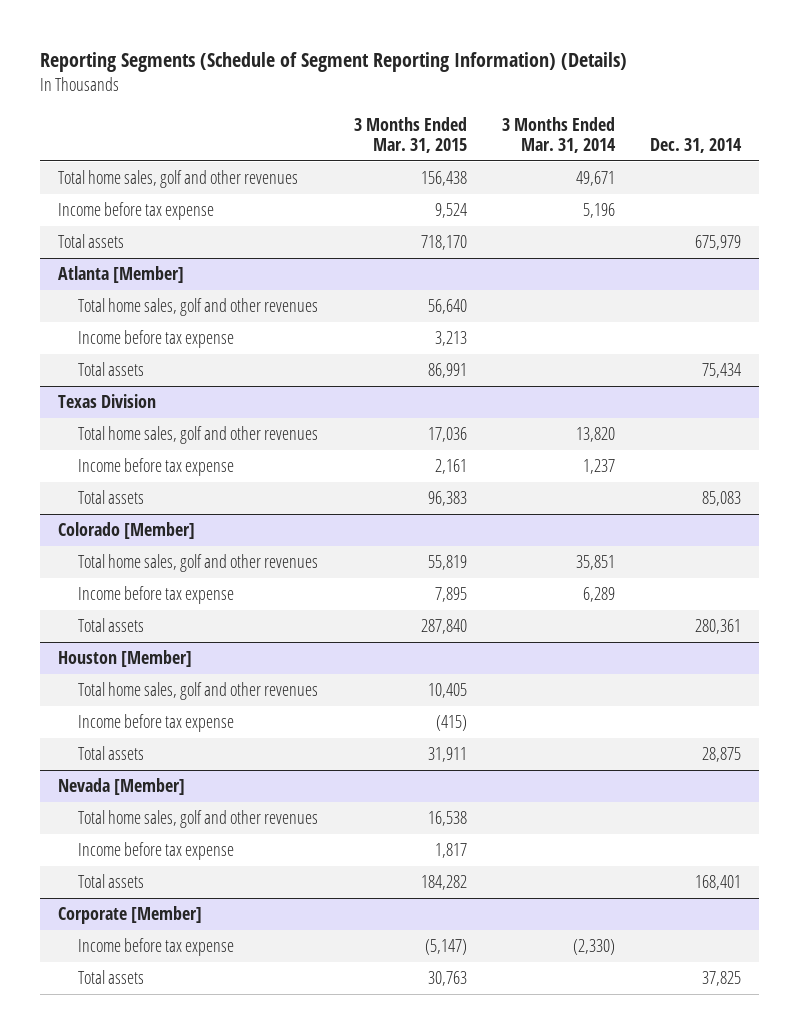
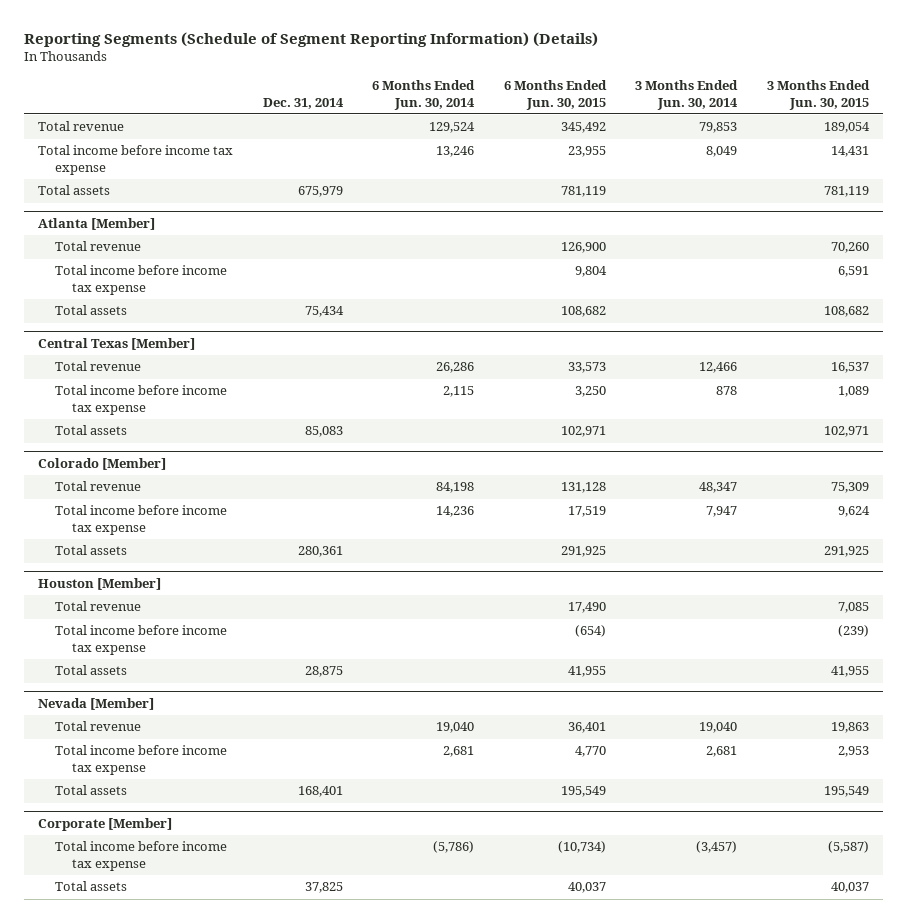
[353,116,467,153] 3 Months Ended Mar. 31, 2015 -> none
[501,116,616,153] 3 Months Ended Mar. 31, 2014 -> none
none -> [372,80,476,110] 6 Months Ended Jun. 30, 2014
none -> [503,80,607,110] 6 Months Ended Jun. 30, 2015
none -> [635,80,739,110] 3 Months Ended Jun. 30, 2014
none -> [766,80,870,110] 3 Months Ended Jun. 30, 2015
[58,170,299,189] Total home sales, golf and other revenues -> [38,121,125,132] Total revenue
[58,202,215,221] Income before tax expense -> [38,145,234,175] Total income before income tax expense
[78,298,319,317] Total home sales, golf and other revenues -> [55,241,142,252] Total revenue
[78,330,235,349] Income before tax expense -> [55,265,228,295] Total income before income tax expense
[58,394,157,409] Texas Division -> [38,337,196,350] Central Texas [Member]
[78,426,319,445] Total home sales, golf and other revenues -> [55,361,142,372] Total revenue
[78,458,235,477] Income before tax expense -> [55,385,228,415] Total income before income tax expense
[78,554,319,573] Total home sales, golf and other revenues -> [55,481,142,492] Total revenue
[78,586,235,605] Income before tax expense -> [55,505,228,535] Total income before income tax expense
[78,682,319,701] Total home sales, golf and other revenues -> [55,601,142,612] Total revenue
[78,714,235,733] Income before tax expense -> [55,625,228,655] Total income before income tax expense
[78,810,319,829] Total home sales, golf and other revenues -> [55,721,142,732] Total revenue
[78,842,235,861] Income before tax expense -> [55,745,228,775] Total income before income tax expense
[78,938,235,957] Income before tax expense -> [55,841,228,871] Total income before income tax expense

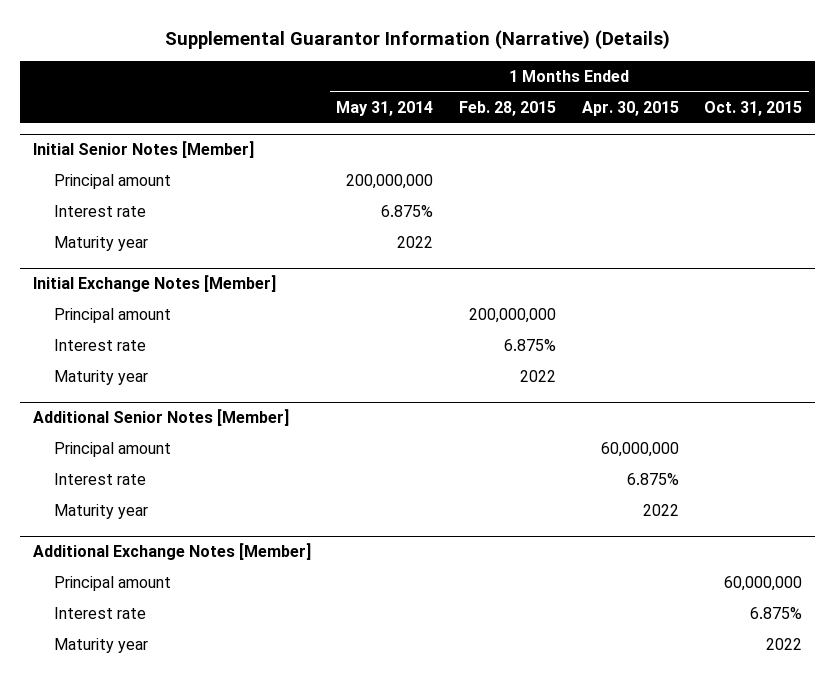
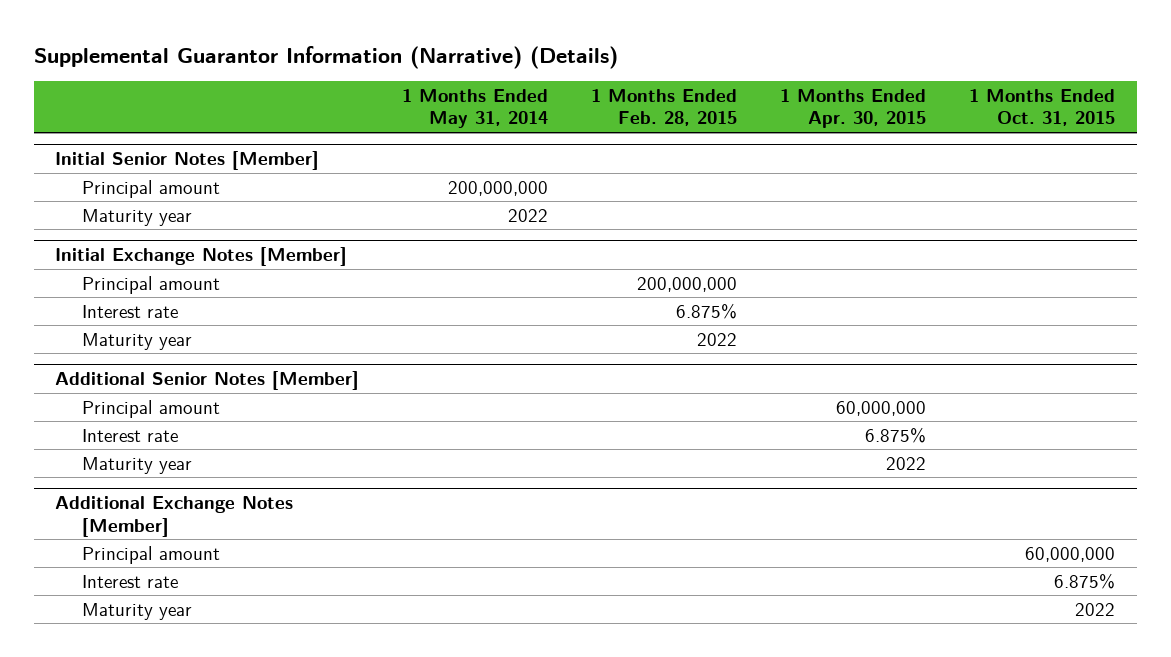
[53,205,146,218] Interest rate -> none

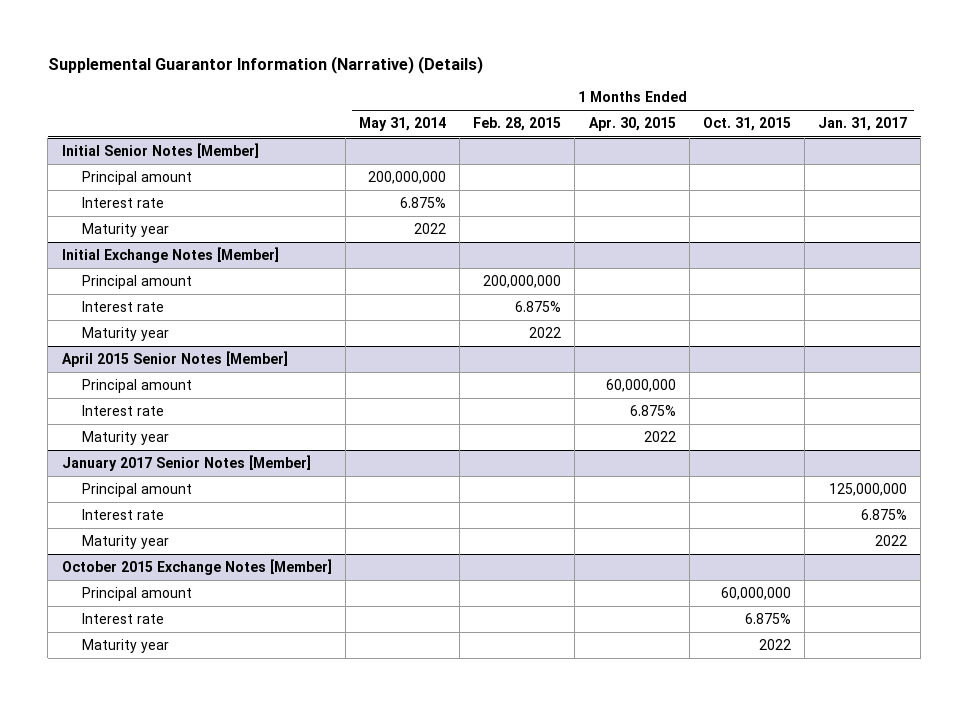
none -> [818,117,908,132] Jan. 31, 2017
none -> [81,197,164,209] Interest rate
[55,370,360,390] Additional Senior Notes [Member] -> [61,351,288,368] April 2015 Senior Notes [Member]
none -> [61,455,311,472] January 2017 Senior Notes [Member]
none -> [81,483,192,498] Principal amount
none -> [81,509,164,521] Interest rate
none -> [81,535,169,550] Maturity year
[55,495,294,537] Additional Exchange Notes [Member] -> [61,559,332,576] October 2015 Exchange Notes [Member]

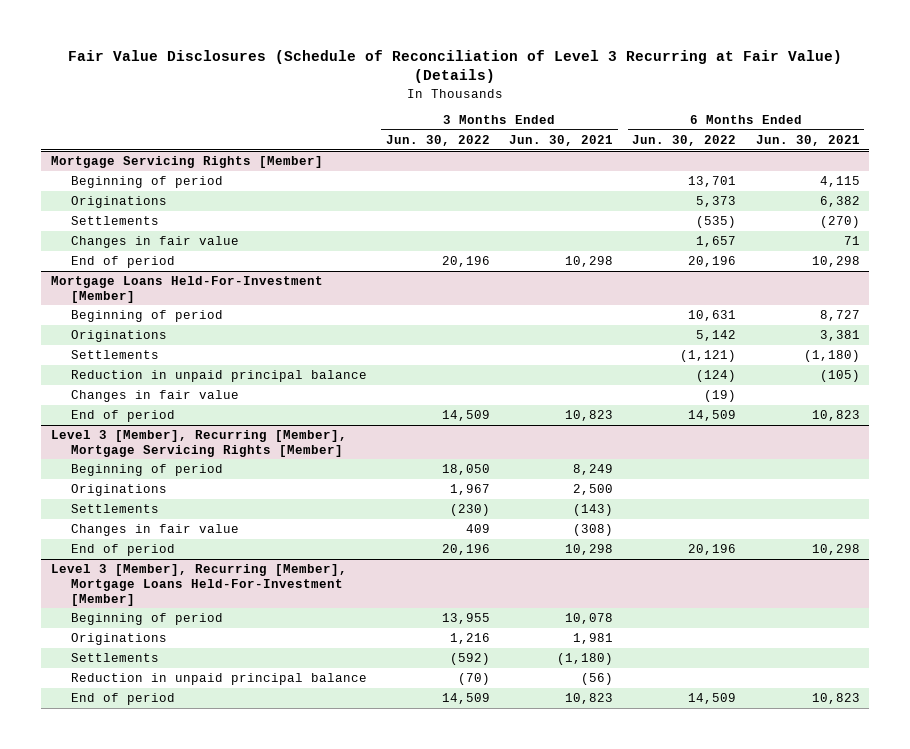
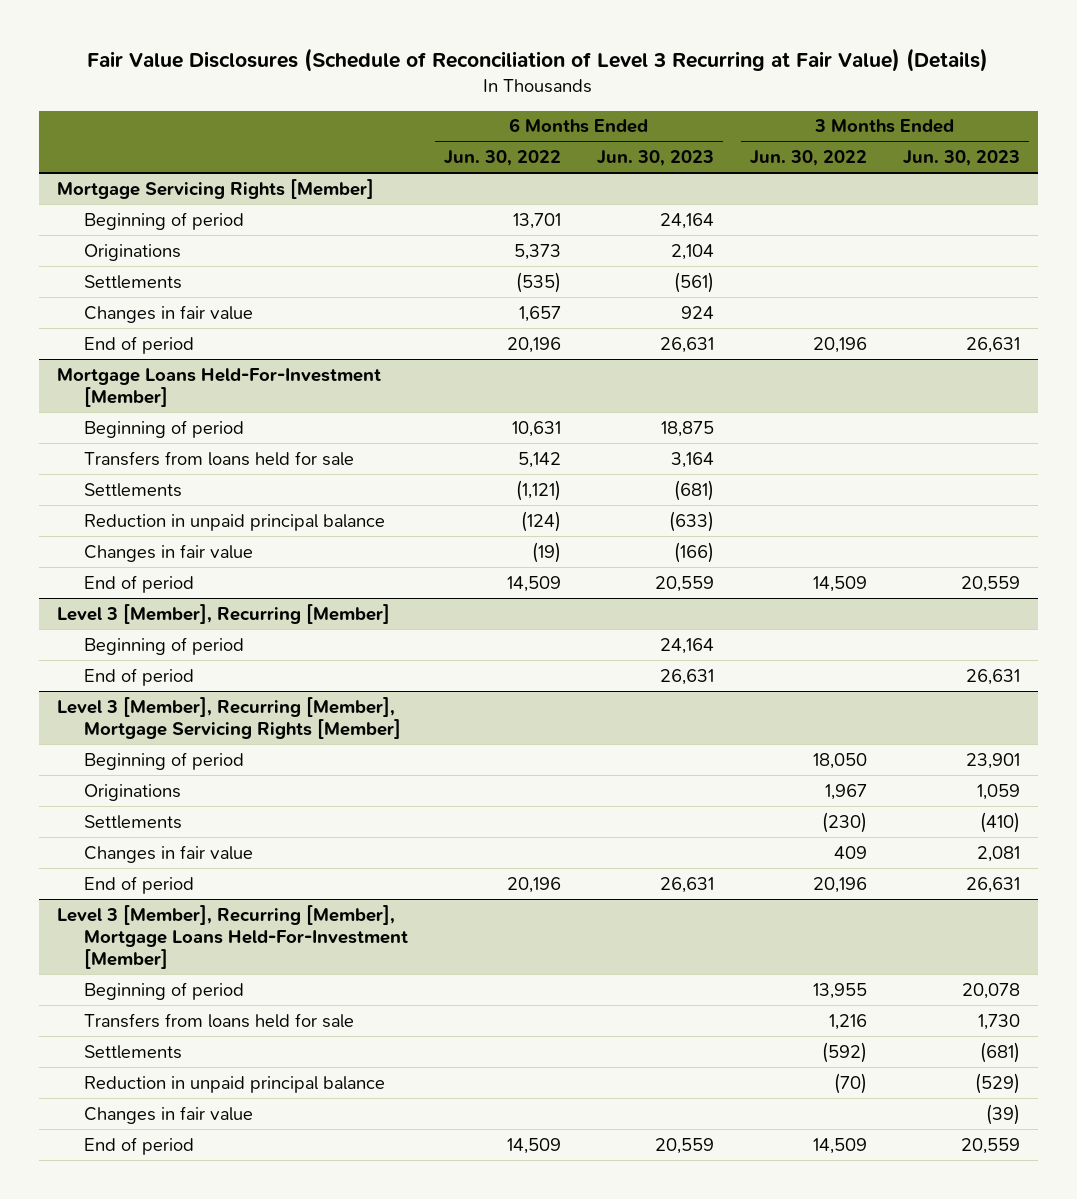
[509,134,614,146] Jun. 30, 2021 -> none
[755,134,860,146] Jun. 30, 2021 -> none
none -> [596,150,714,167] Jun. 30, 2023
none -> [902,150,1020,167] Jun. 30, 2023
[70,329,167,342] Originations -> [83,450,354,466] Transfers from loans held for sale
none -> [56,603,390,624] Level 3 [Member], Recurring [Member]
none -> [83,636,244,655] Beginning of period
none -> [83,667,194,686] End of period
[70,632,167,645] Originations -> [83,1012,354,1028] Transfers from loans held for sale
none -> [83,1105,253,1124] Changes in fair value

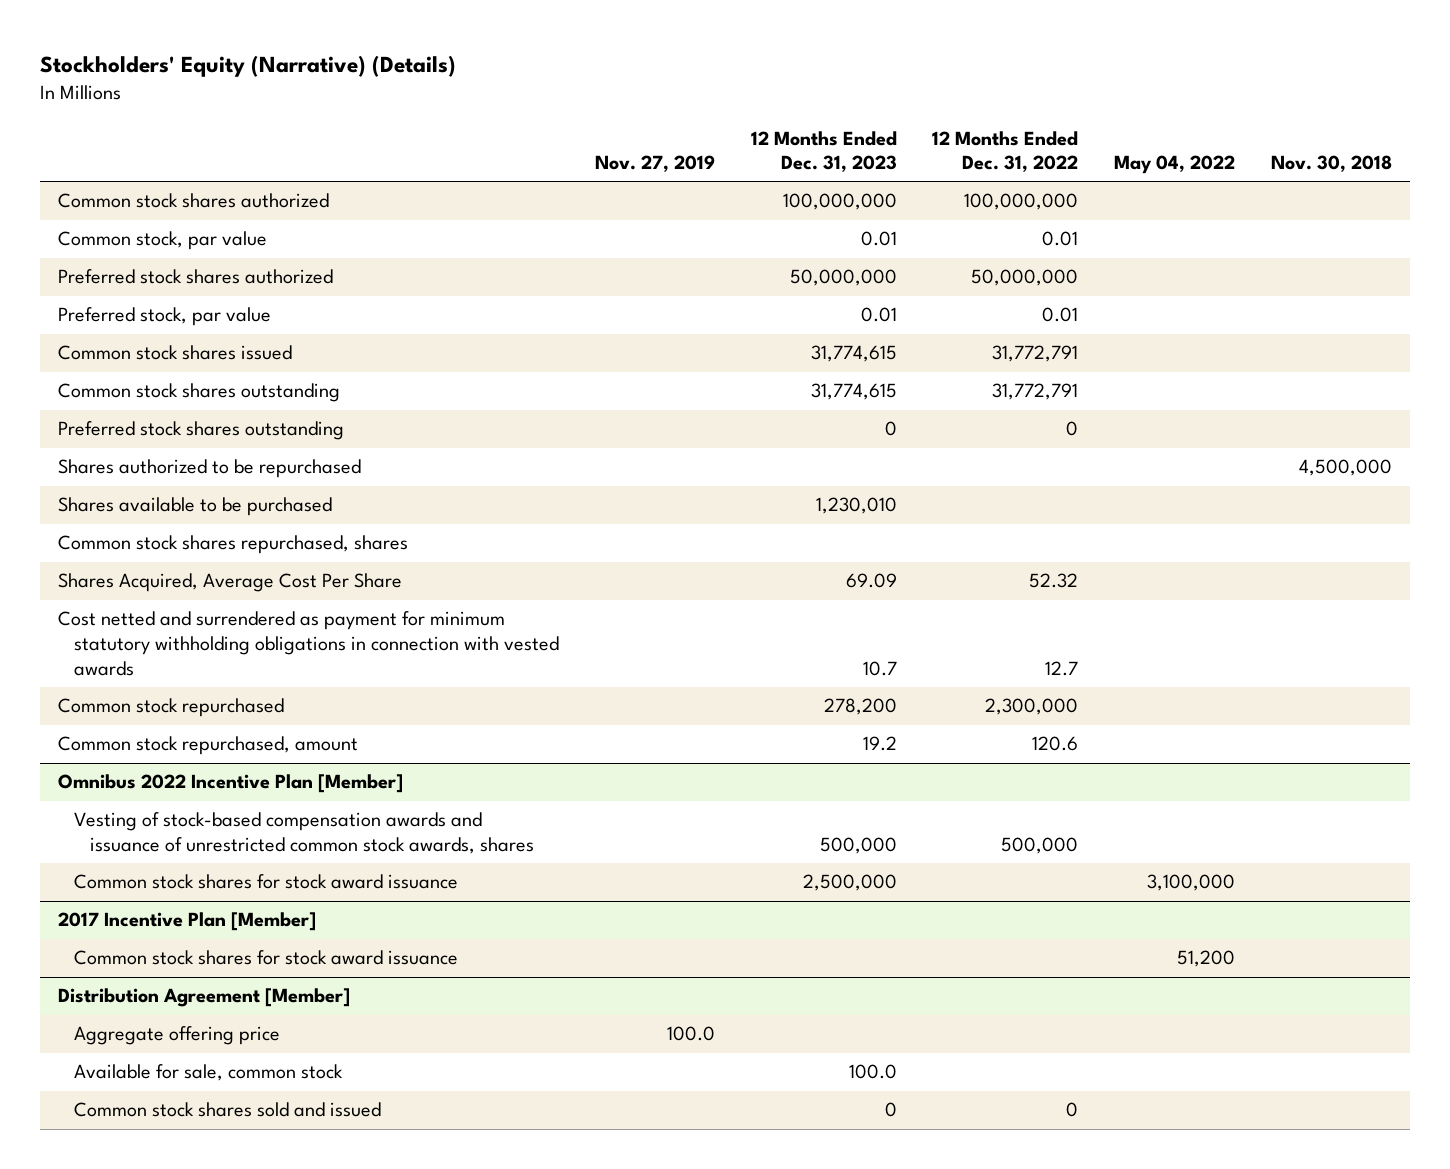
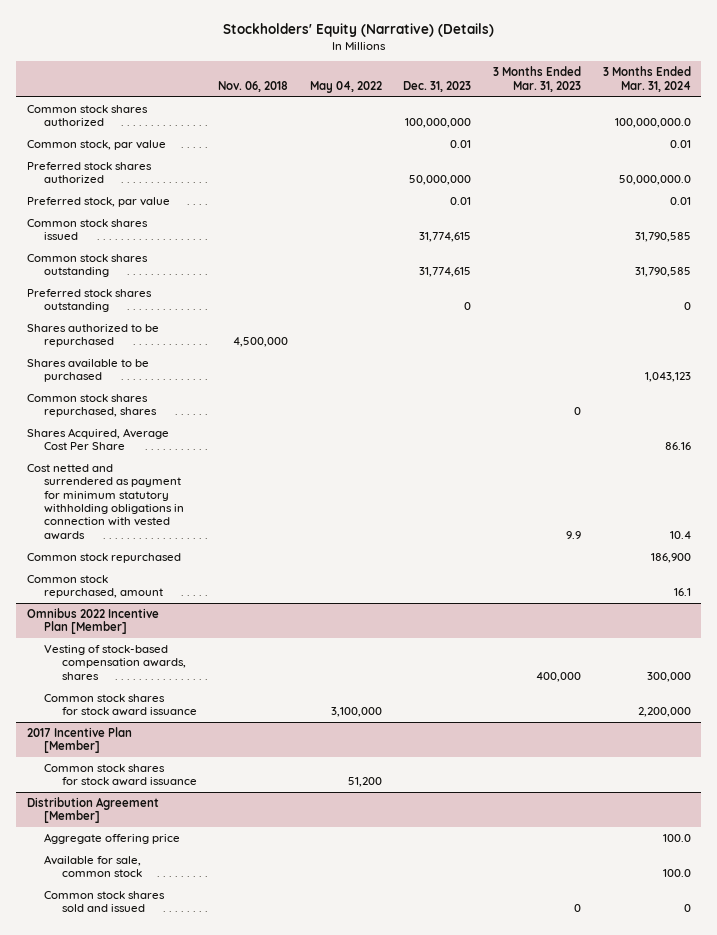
[594,155,715,173] Nov. 27, 2019 -> none
[750,130,897,173] 12 Months Ended Dec. 31, 2023 -> none
[932,130,1079,173] 12 Months Ended Dec. 31, 2022 -> none
[1270,155,1392,173] Nov. 30, 2018 -> none
none -> [218,80,289,92] Nov. 06, 2018
none -> [403,80,472,92] Dec. 31, 2023
none -> [492,66,581,92] 3 Months Ended Mar. 31, 2023
none -> [602,66,691,92] 3 Months Ended Mar. 31, 2024
[74,812,535,855] Vesting of stock-based compensation awards and issuance of unrestricted common stock awards, shares -> [44,645,186,680] Vesting of stock-based compensation awards, shares

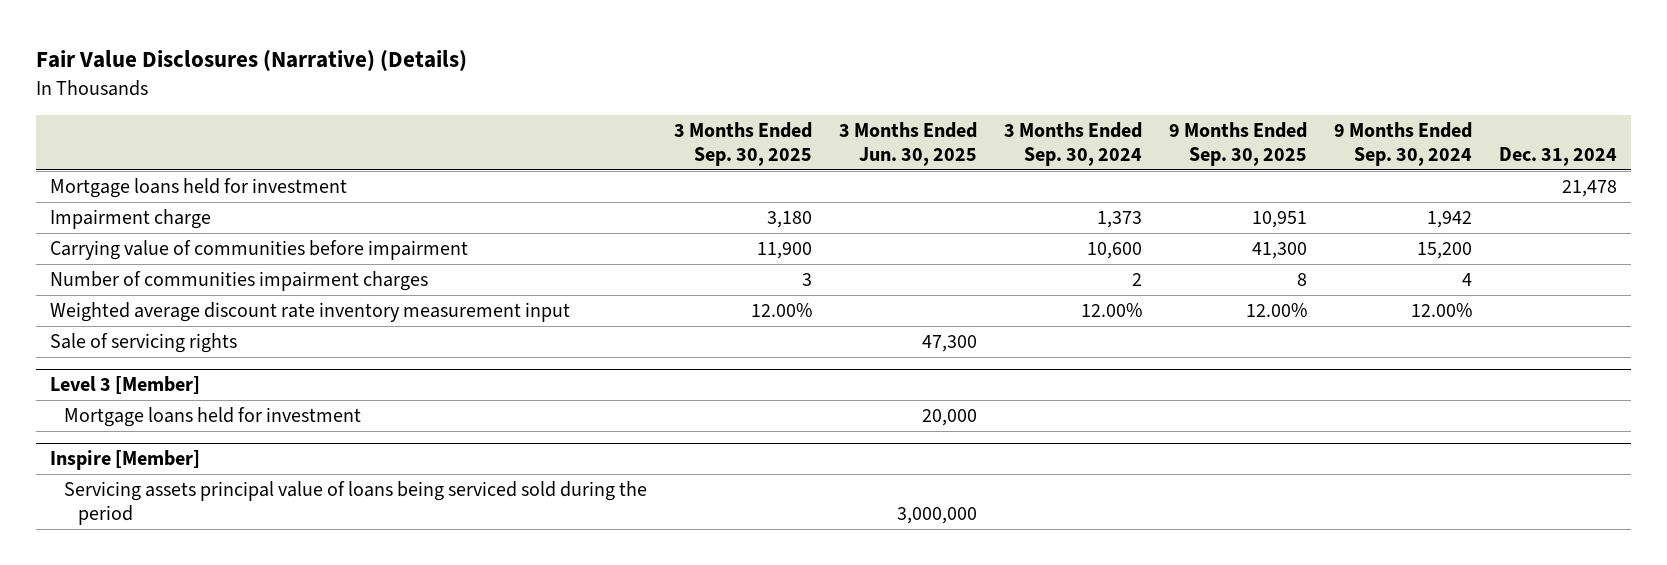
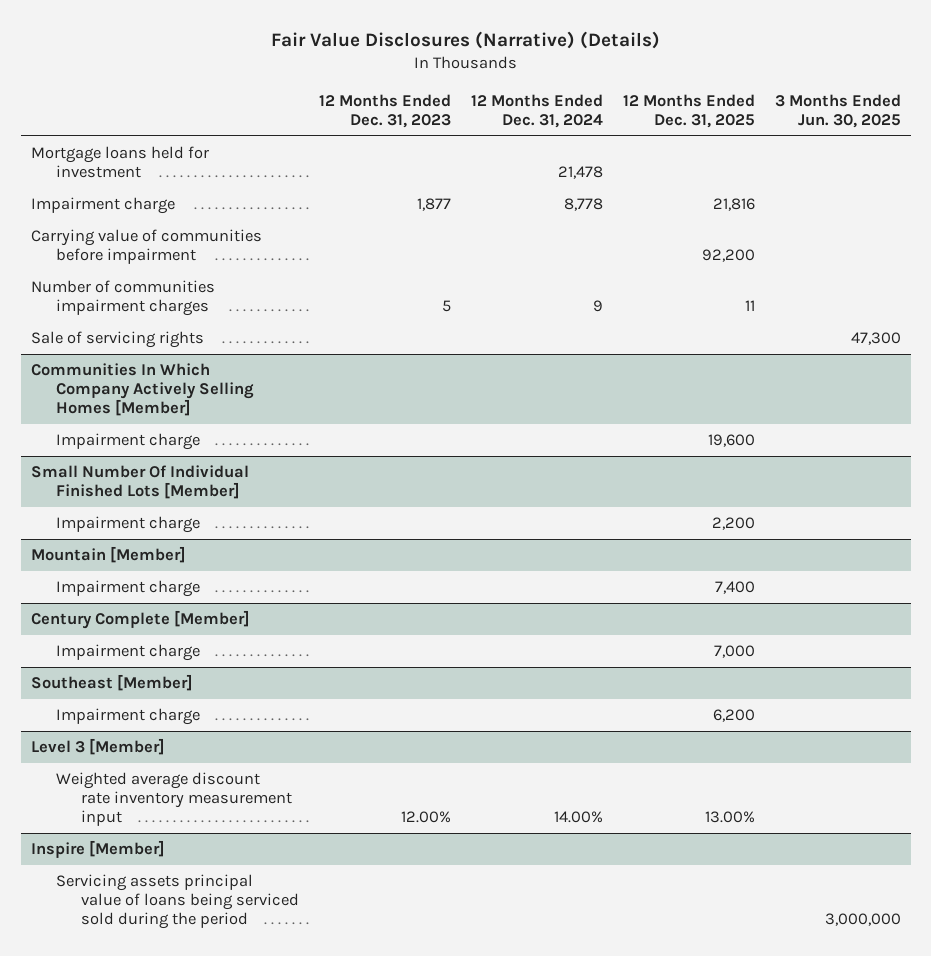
[673,121,812,167] 3 Months Ended Sep. 30, 2025 -> none
[1003,121,1142,167] 3 Months Ended Sep. 30, 2024 -> none
[1168,121,1307,167] 9 Months Ended Sep. 30, 2025 -> none
[1333,121,1472,167] 9 Months Ended Sep. 30, 2024 -> none
[1499,147,1618,167] Dec. 31, 2024 -> none
none -> [318,93,451,128] 12 Months Ended Dec. 31, 2023
none -> [470,93,603,128] 12 Months Ended Dec. 31, 2024
none -> [622,93,755,128] 12 Months Ended Dec. 31, 2025
[49,301,570,322] Weighted average discount rate inventory measurement input -> none
none -> [30,363,254,417] Communities In Which Company Actively Selling Homes [Member]
none -> [55,433,200,451] Impairment charge
none -> [30,465,249,500] Small Number Of Individual Finished Lots [Member]
none -> [55,516,200,534] Impairment charge
none -> [30,546,186,564] Mountain [Member]
none -> [55,580,200,598] Impairment charge
none -> [30,610,250,630] Century Complete [Member]
none -> [55,644,200,662] Impairment charge
none -> [30,674,193,692] Southeast [Member]
none -> [55,708,200,726] Impairment charge
[63,406,361,427] Mortgage loans held for investment -> none
none -> [55,772,292,827] Weighted average discount rate inventory measurement input

